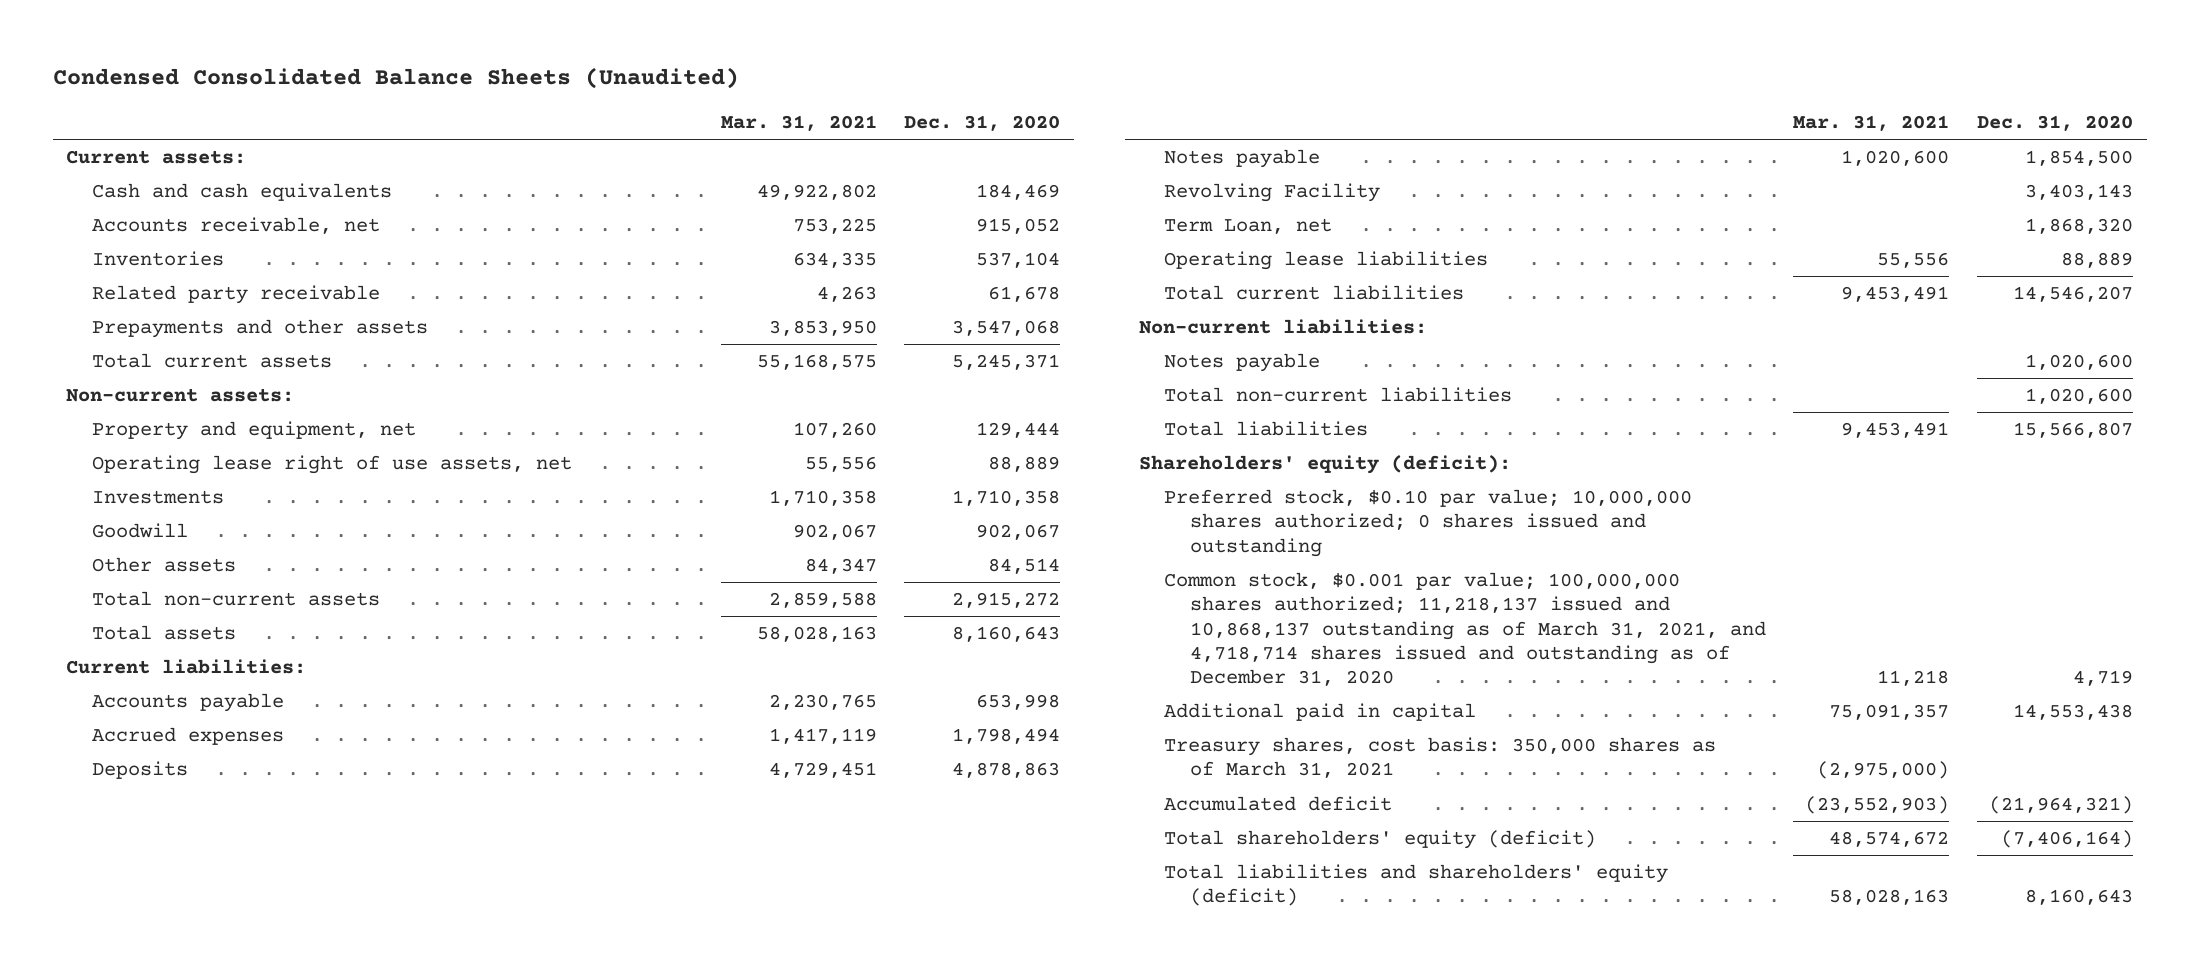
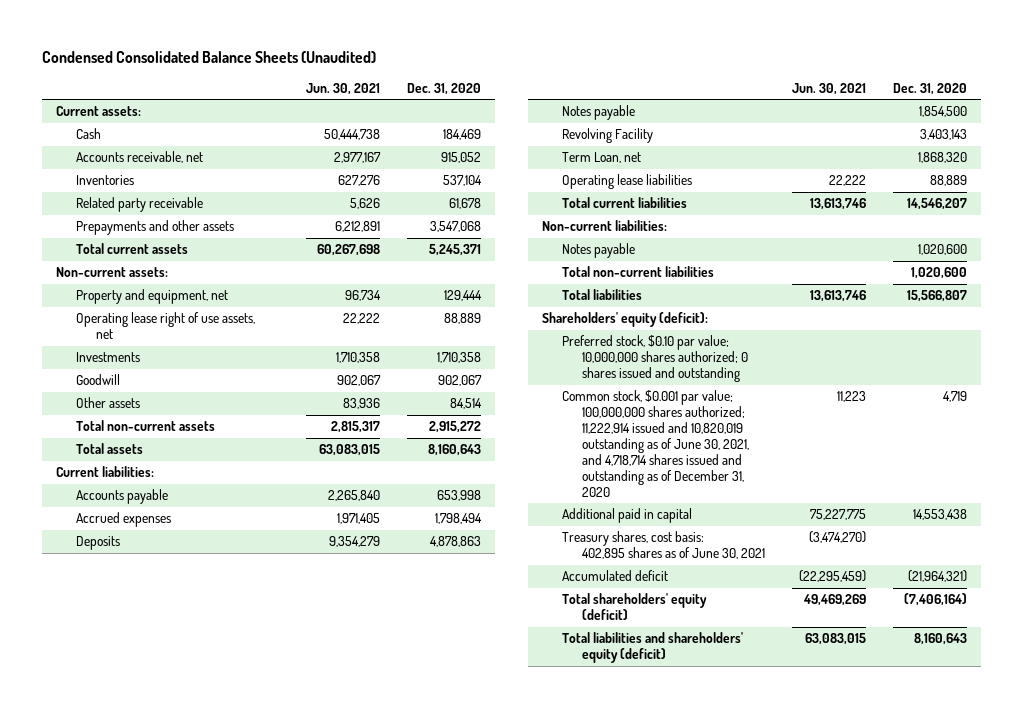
[720,114,877,131] Mar. 31, 2021 -> none
none -> [305,82,380,95] Jun. 30, 2021
[91,183,392,202] Cash and cash equivalents -> [75,128,101,140] Cash
[1164,572,1766,686] Common stock, $0.001 par value; 100,000,000 shares authorized; 11,218,137 issued and 10,868,137 outstanding as of March 31, 2021, and 4,718,714 shares issued and outstanding as of December 31, 2020 -> [561,390,749,497] Common stock, $0.001 par value; 100,000,000 shares authorized; 11,222,914 issued and 10,820,019 outstanding as of June 30, 2021, and 4,718,714 shares issued and outstanding as of December 31, 2020
[1164,737,1717,779] Treasury shares, cost basis: 350,000 shares as of March 31, 2021 -> [561,531,765,560] Treasury shares, cost basis: 402,895 shares as of June 30, 2021

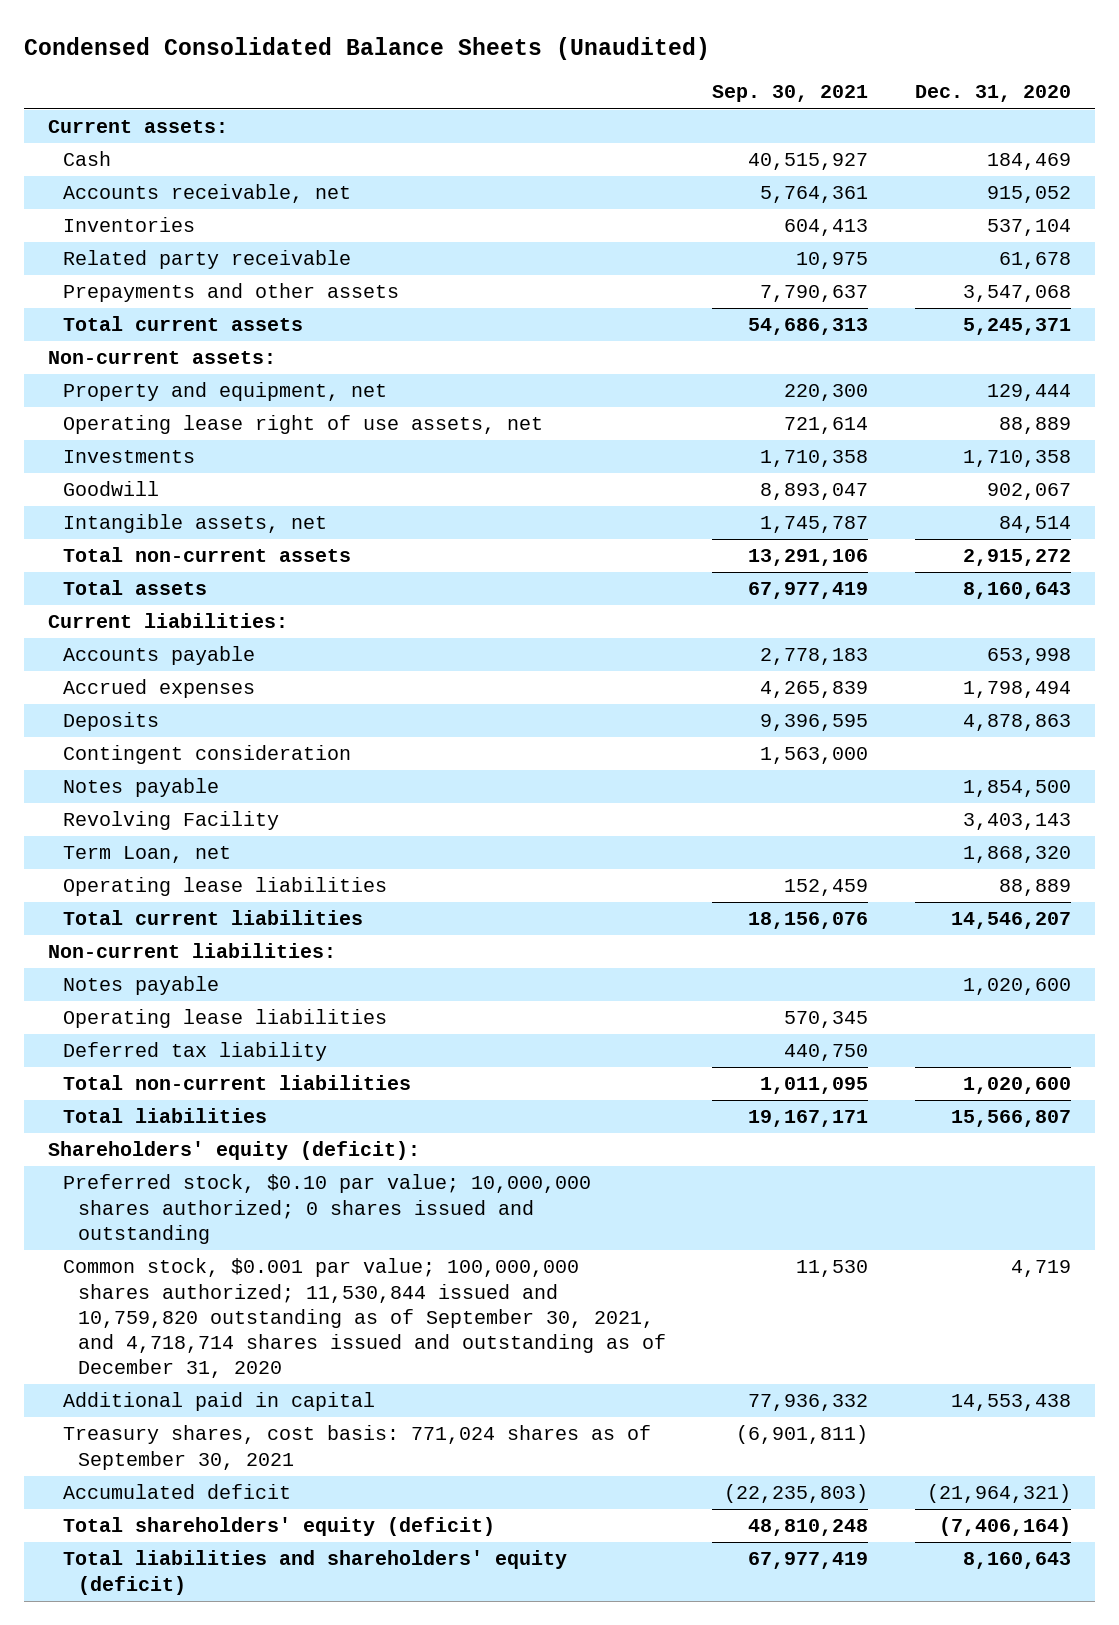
[305,82,380,95] Jun. 30, 2021 -> none
none -> [712,85,869,103] Sep. 30, 2021
[75,397,140,409] Other assets -> [62,514,327,534] Intangible assets, net
none -> [62,745,351,765] Contingent consideration
none -> [62,1009,387,1029] Operating lease liabilities
none -> [62,1042,327,1062] Deferred tax liability
[561,390,749,497] Common stock, $0.001 par value; 100,000,000 shares authorized; 11,222,914 issued and 10,820,019 outstanding as of June 30, 2021, and 4,718,714 shares issued and outstanding as of December 31, 2020 -> [62,1258,666,1379] Common stock, $0.001 par value; 100,000,000 shares authorized; 11,530,844 issued and 10,759,820 outstanding as of September 30, 2021, and 4,718,714 shares issued and outstanding as of December 31, 2020
[561,531,765,560] Treasury shares, cost basis: 402,895 shares as of June 30, 2021 -> [62,1425,651,1470] Treasury shares, cost basis: 771,024 shares as of September 30, 2021

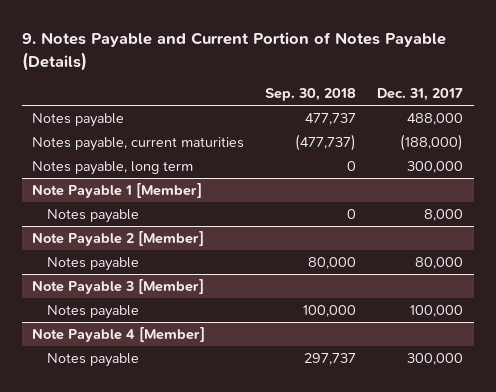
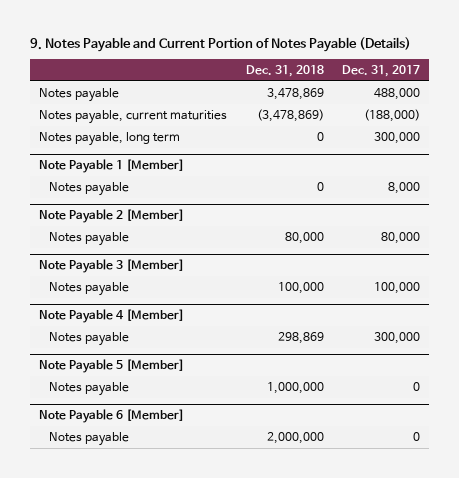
[265,88,357,102] Sep. 30, 2018 -> none
none -> [245,64,324,77] Dec. 31, 2018
none -> [39,359,185,374] Note Payable 5 [Member]
none -> [49,381,130,396] Notes payable
none -> [39,409,185,424] Note Payable 6 [Member]
none -> [49,431,130,446] Notes payable

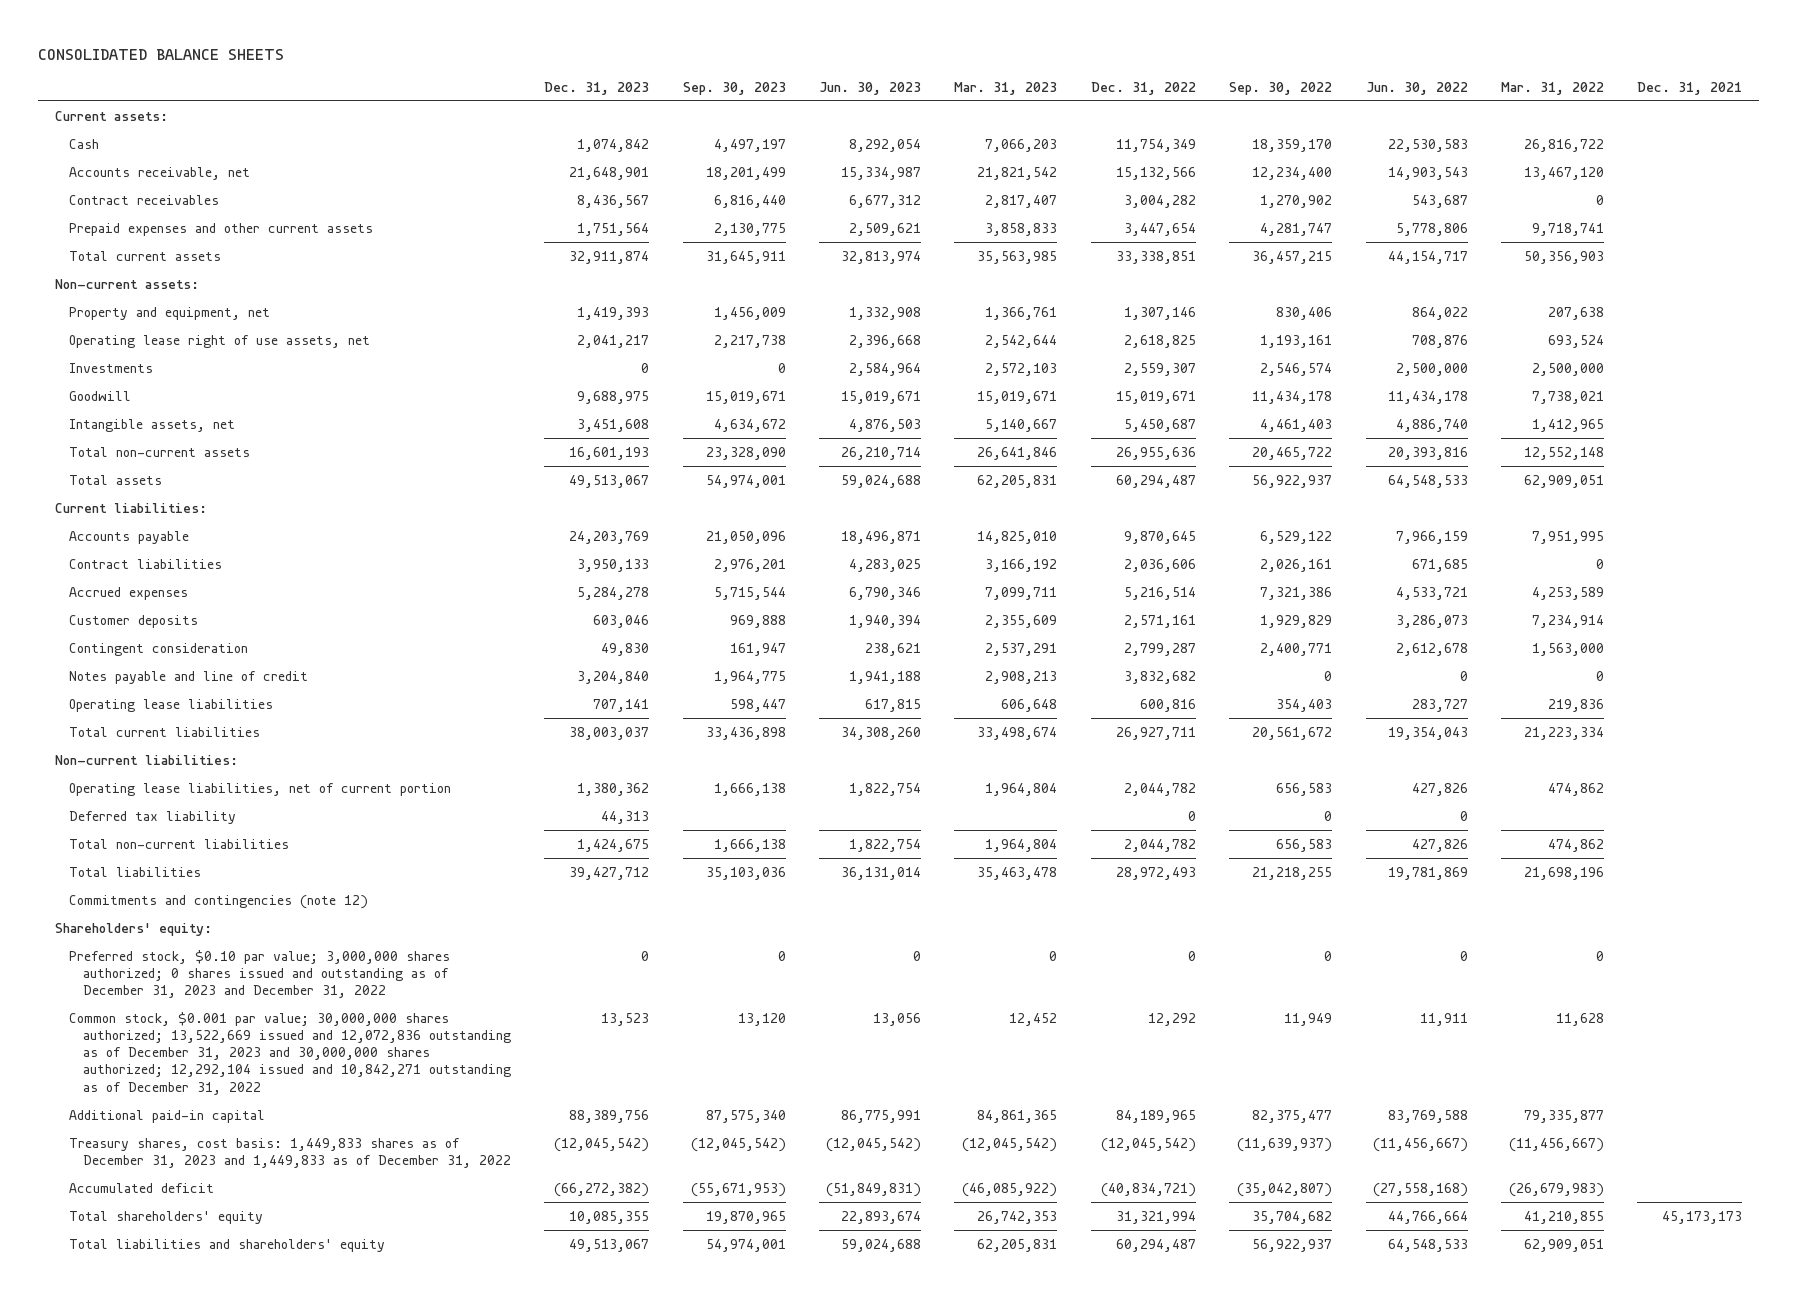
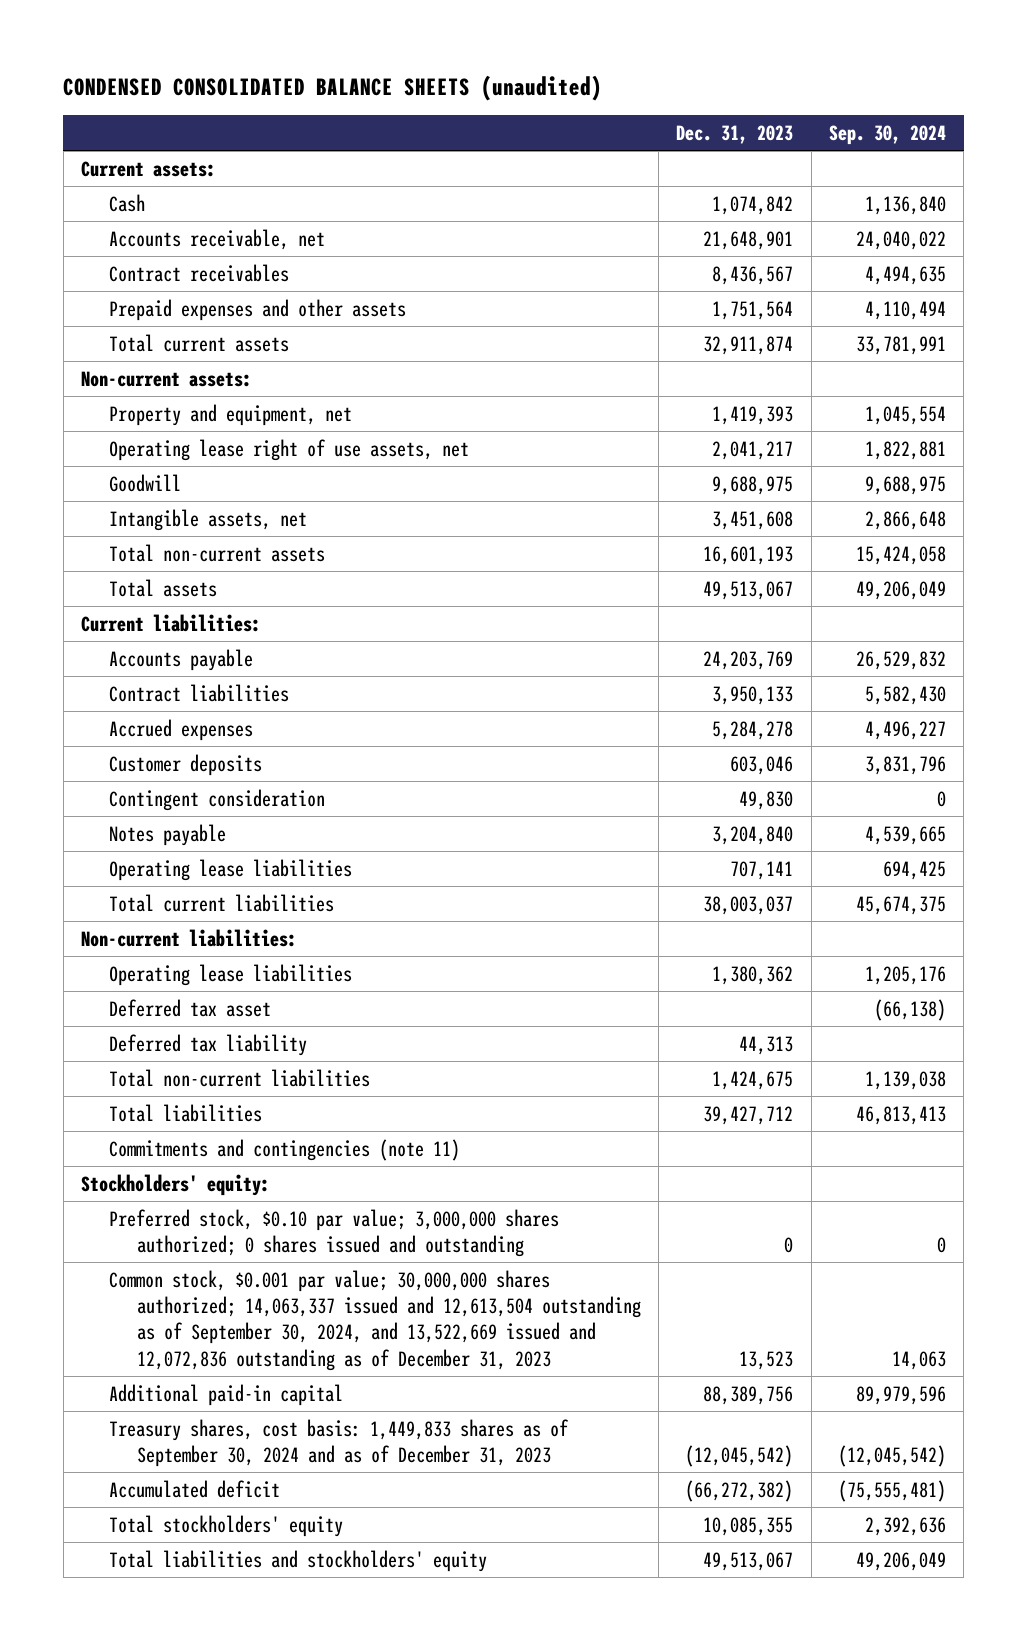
[38,48,285,60] CONSOLIDATED BALANCE SHEETS -> [63,74,603,101] CONDENSED CONSOLIDATED BALANCE SHEETS (unaudited)
[682,81,786,95] Sep. 30, 2023 -> none
[818,81,921,95] Jun. 30, 2023 -> none
[954,81,1058,95] Mar. 31, 2023 -> none
[1090,81,1196,95] Dec. 31, 2022 -> none
[1229,81,1333,95] Sep. 30, 2022 -> none
[1365,81,1468,95] Jun. 30, 2022 -> none
[1500,81,1604,95] Mar. 31, 2022 -> none
[1637,81,1743,95] Dec. 31, 2021 -> none
none -> [828,125,946,146] Sep. 30, 2024
[68,222,373,236] Prepaid expenses and other current assets -> [108,298,406,321] Prepaid expenses and other assets
[68,362,153,373] Investments -> none
[68,670,308,684] Notes payable and line of credit -> [108,823,226,846] Notes payable
[68,782,451,796] Operating lease liabilities, net of current portion -> [108,963,352,986] Operating lease liabilities
none -> [108,998,271,1017] Deferred tax asset
[68,894,368,909] Commitments and contingencies (note 12) -> [108,1138,460,1161] Commitments and contingencies (note 11)
[54,922,212,936] Shareholders' equity: -> [81,1173,271,1196] Stockholders' equity:
[68,949,450,999] Preferred stock, $0.10 par value; 3,000,000 shares authorized; 0 shares issued and outstanding as of December 31, 2023 and December 31, 2022 -> [108,1208,559,1258] Preferred stock, $0.10 par value; 3,000,000 shares authorized; 0 shares issued and outstanding
[68,1011,511,1095] Common stock, $0.001 par value; 30,000,000 shares authorized; 13,522,669 issued and 12,072,836 outstanding as of December 31, 2023 and 30,000,000 shares authorized; 12,292,104 issued and 10,842,271 outstanding as of December 31, 2022 -> [108,1269,641,1371] Common stock, $0.001 par value; 30,000,000 shares authorized; 14,063,337 issued and 12,613,504 outstanding as of September 30, 2024, and 13,522,669 issued and 12,072,836 outstanding as of December 31, 2023
[68,1137,511,1168] Treasury shares, cost basis: 1,449,833 shares as of December 31, 2023 and 1,449,833 as of December 31, 2022 -> [108,1418,569,1468] Treasury shares, cost basis: 1,449,833 shares as of September 30, 2024 and as of December 31, 2023
[68,1210,263,1224] Total shareholders' equity -> [108,1514,343,1537] Total stockholders' equity
[68,1238,385,1252] Total liabilities and shareholders' equity -> [108,1549,487,1572] Total liabilities and stockholders' equity

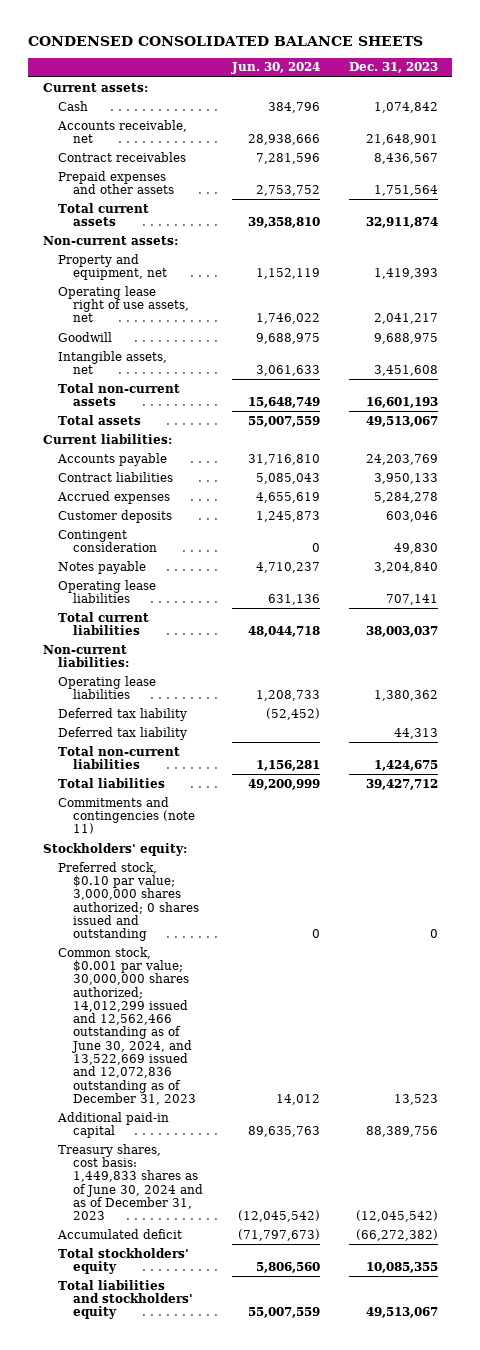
[63,74,603,101] CONDENSED CONSOLIDATED BALANCE SHEETS (unaudited) -> [28,36,424,47] CONDENSED CONSOLIDATED BALANCE SHEETS
[828,125,946,146] Sep. 30, 2024 -> none
none -> [230,62,320,75] Jun. 30, 2024
[108,998,271,1017] Deferred tax asset -> [57,707,187,721] Deferred tax liability
[108,1269,641,1371] Common stock, $0.001 par value; 30,000,000 shares authorized; 14,063,337 issued and 12,613,504 outstanding as of September 30, 2024, and 13,522,669 issued and 12,072,836 outstanding as of December 31, 2023 -> [57,946,197,1105] Common stock, $0.001 par value; 30,000,000 shares authorized; 14,012,299 issued and 12,562,466 outstanding as of June 30, 2024, and 13,522,669 issued and 12,072,836 outstanding as of December 31, 2023
[108,1418,569,1468] Treasury shares, cost basis: 1,449,833 shares as of September 30, 2024 and as of December 31, 2023 -> [57,1143,204,1221] Treasury shares, cost basis: 1,449,833 shares as of June 30, 2024 and as of December 31, 2023

